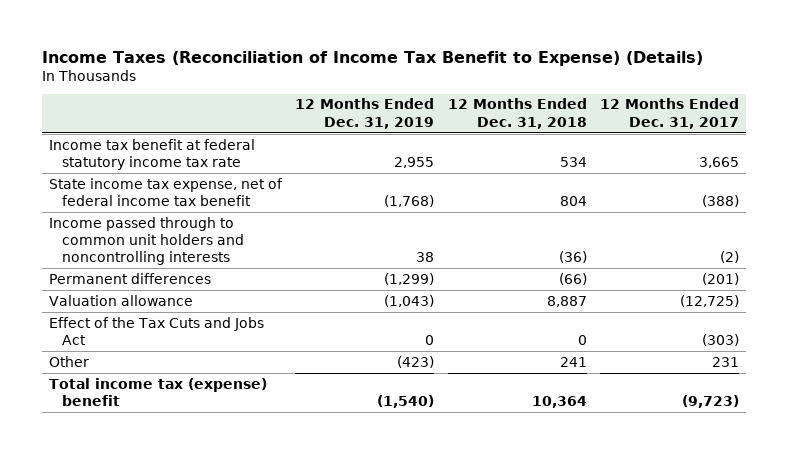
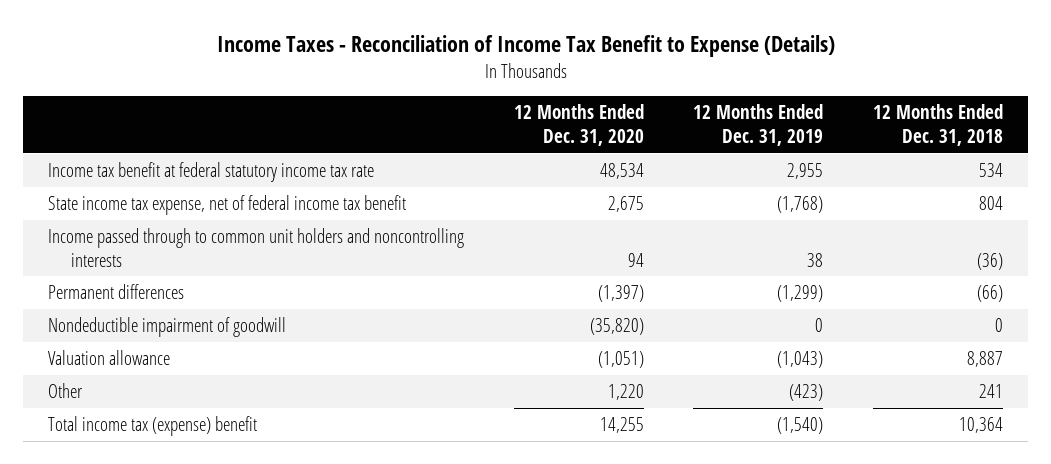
[42,50,704,66] Income Taxes (Reconciliation of Income Tax Benefit to Expense) (Details) -> [216,35,835,58] Income Taxes - Reconciliation of Income Tax Benefit to Expense (Details)
[600,98,740,129] 12 Months Ended Dec. 31, 2017 -> none
none -> [513,104,644,146] 12 Months Ended Dec. 31, 2020
none -> [48,317,287,338] Nondeductible impairment of goodwill
[48,316,264,345] Effect of the Tax Cuts and Jobs Act -> none

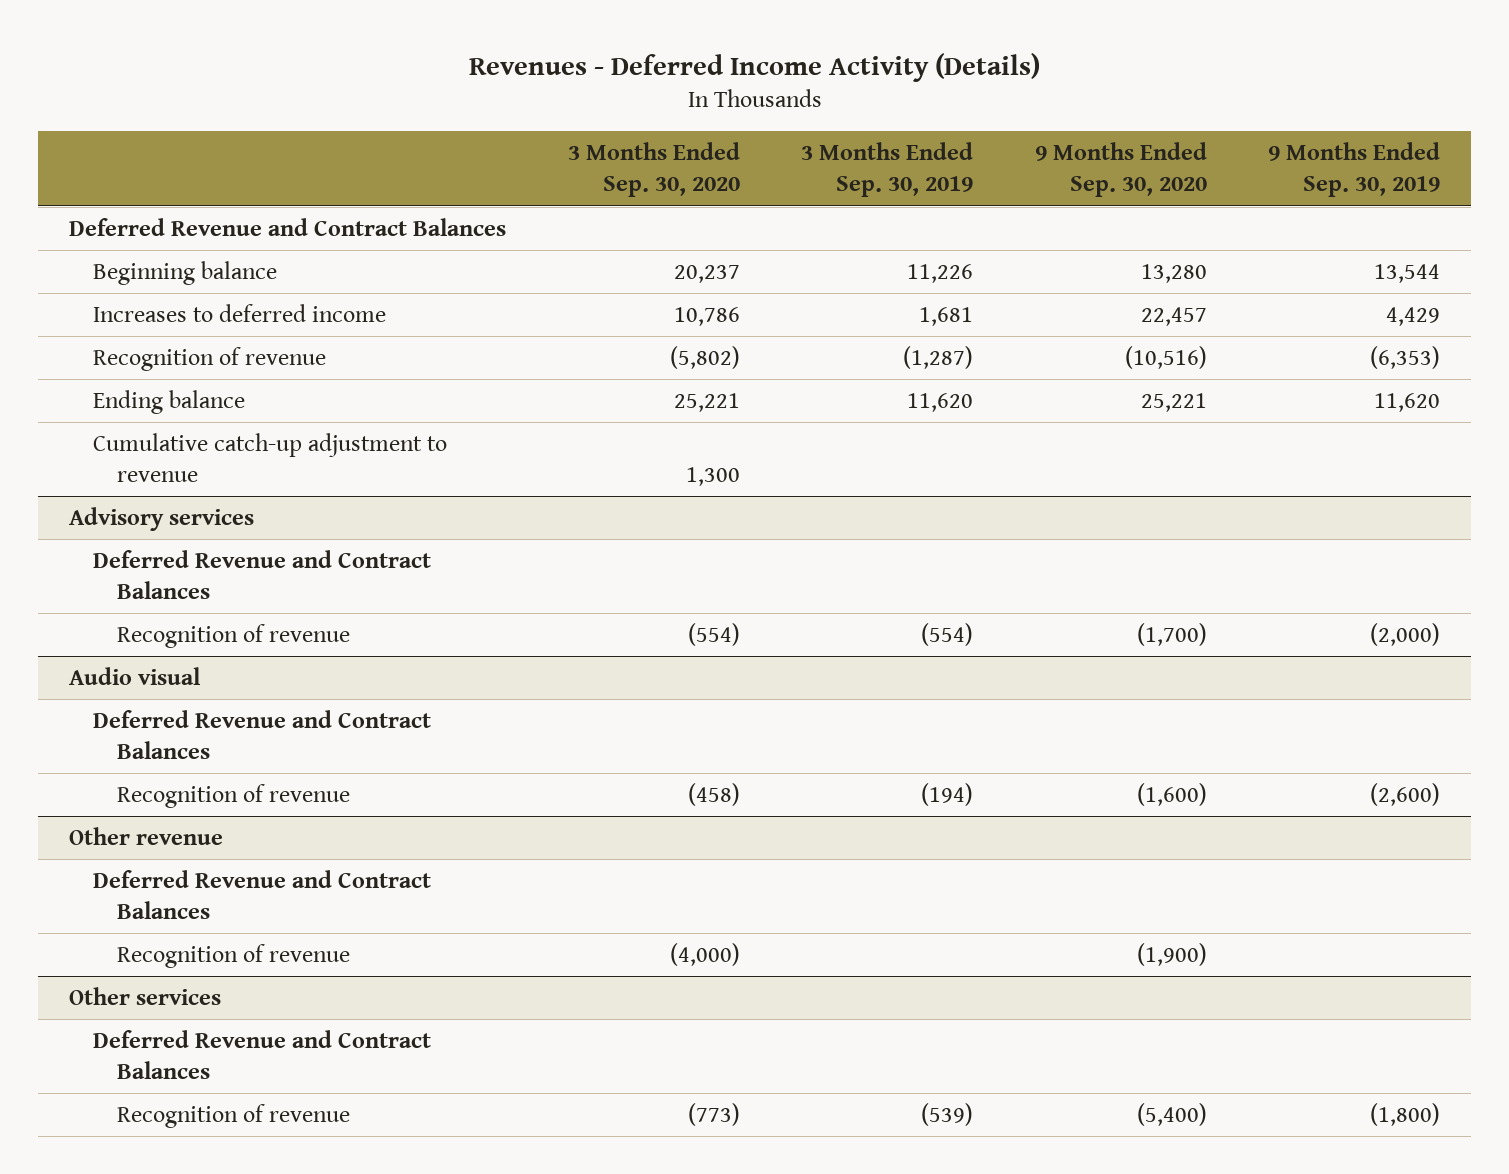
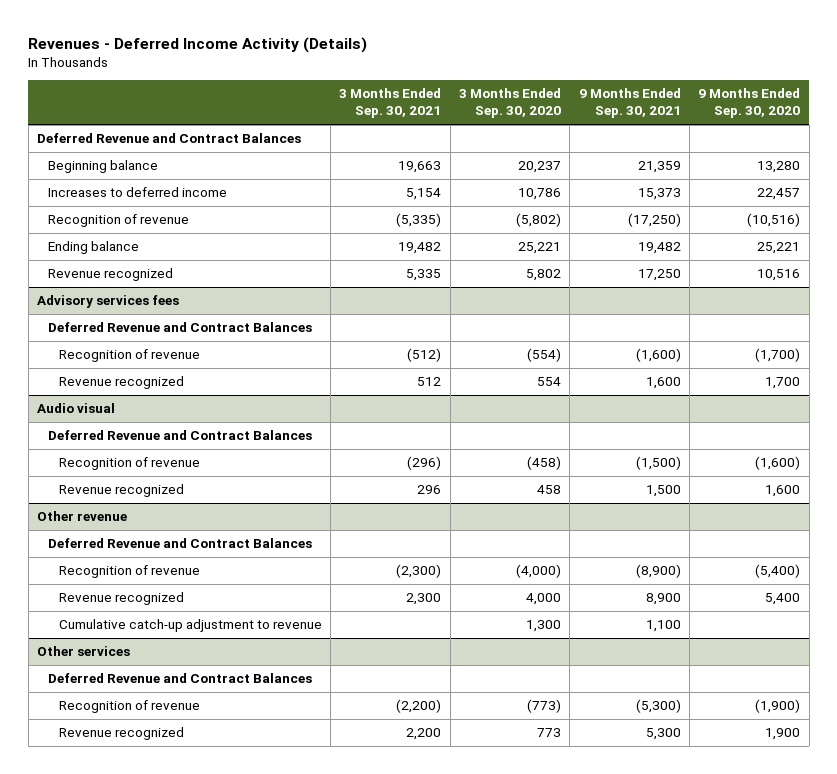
[801,142,974,198] 3 Months Ended Sep. 30, 2019 -> none
[1268,142,1441,198] 9 Months Ended Sep. 30, 2019 -> none
none -> [339,88,442,119] 3 Months Ended Sep. 30, 2021
none -> [578,88,681,119] 9 Months Ended Sep. 30, 2021
[93,433,448,482] Cumulative catch-up adjustment to revenue -> none
none -> [47,268,173,282] Revenue recognized
[69,507,255,532] Advisory services -> [37,295,180,309] Advisory services fees
none -> [58,376,184,390] Revenue recognized
none -> [58,484,184,498] Revenue recognized
[1136,943,1207,967] (1,900) -> [755,564,801,579] (5,400)
none -> [58,592,184,606] Revenue recognized
none -> [58,619,322,633] Cumulative catch-up adjustment to revenue
[1136,1103,1207,1127] (5,400) -> [755,699,801,714] (1,900)
none -> [58,727,184,741] Revenue recognized

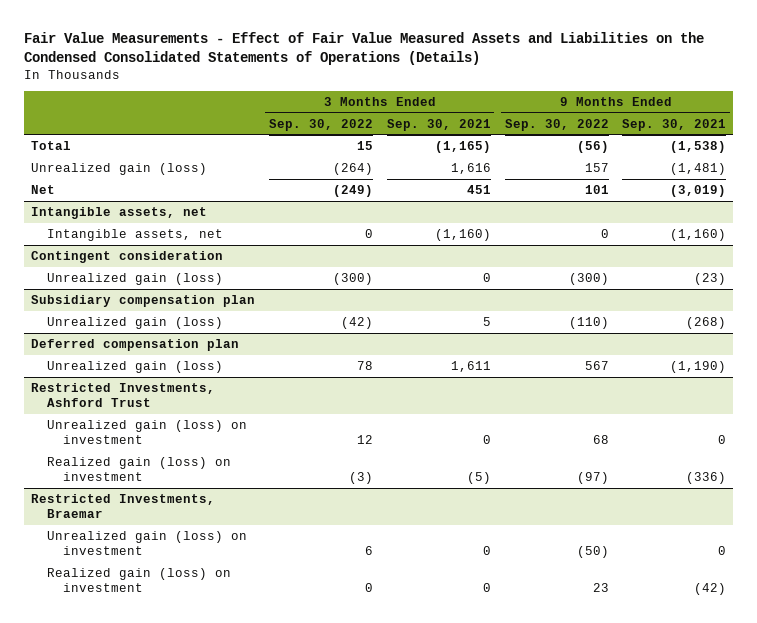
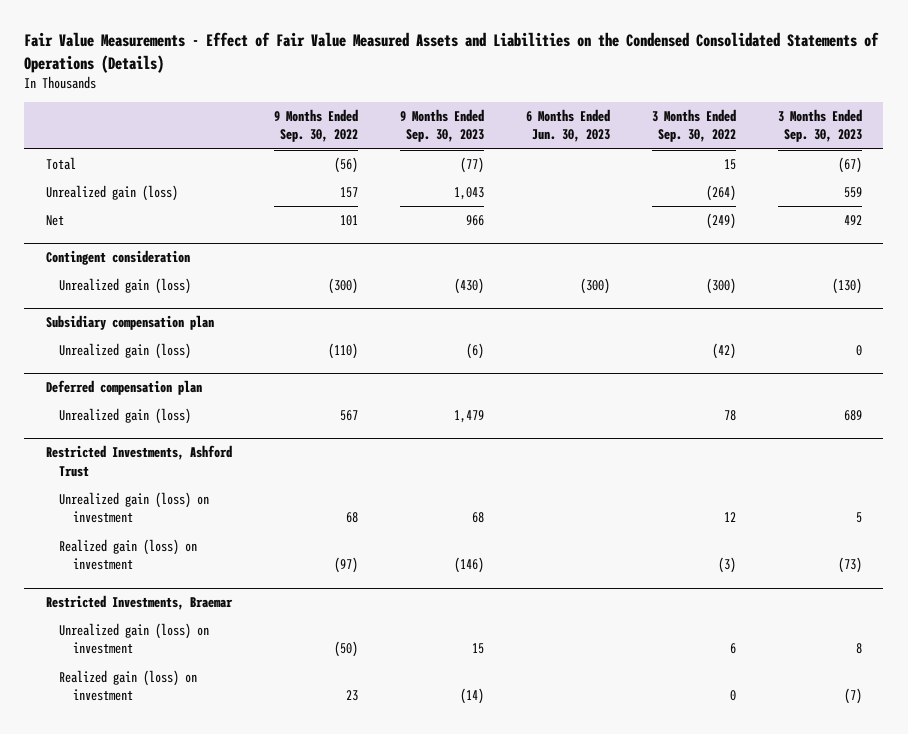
[386,118,491,131] Sep. 30, 2021 -> none
[622,118,727,131] Sep. 30, 2021 -> none
none -> [399,108,484,143] 9 Months Ended Sep. 30, 2023
none -> [525,108,610,143] 6 Months Ended Jun. 30, 2023
none -> [778,108,863,143] 3 Months Ended Sep. 30, 2023
[30,206,207,219] Intangible assets, net -> none
[46,228,223,241] Intangible assets, net -> none

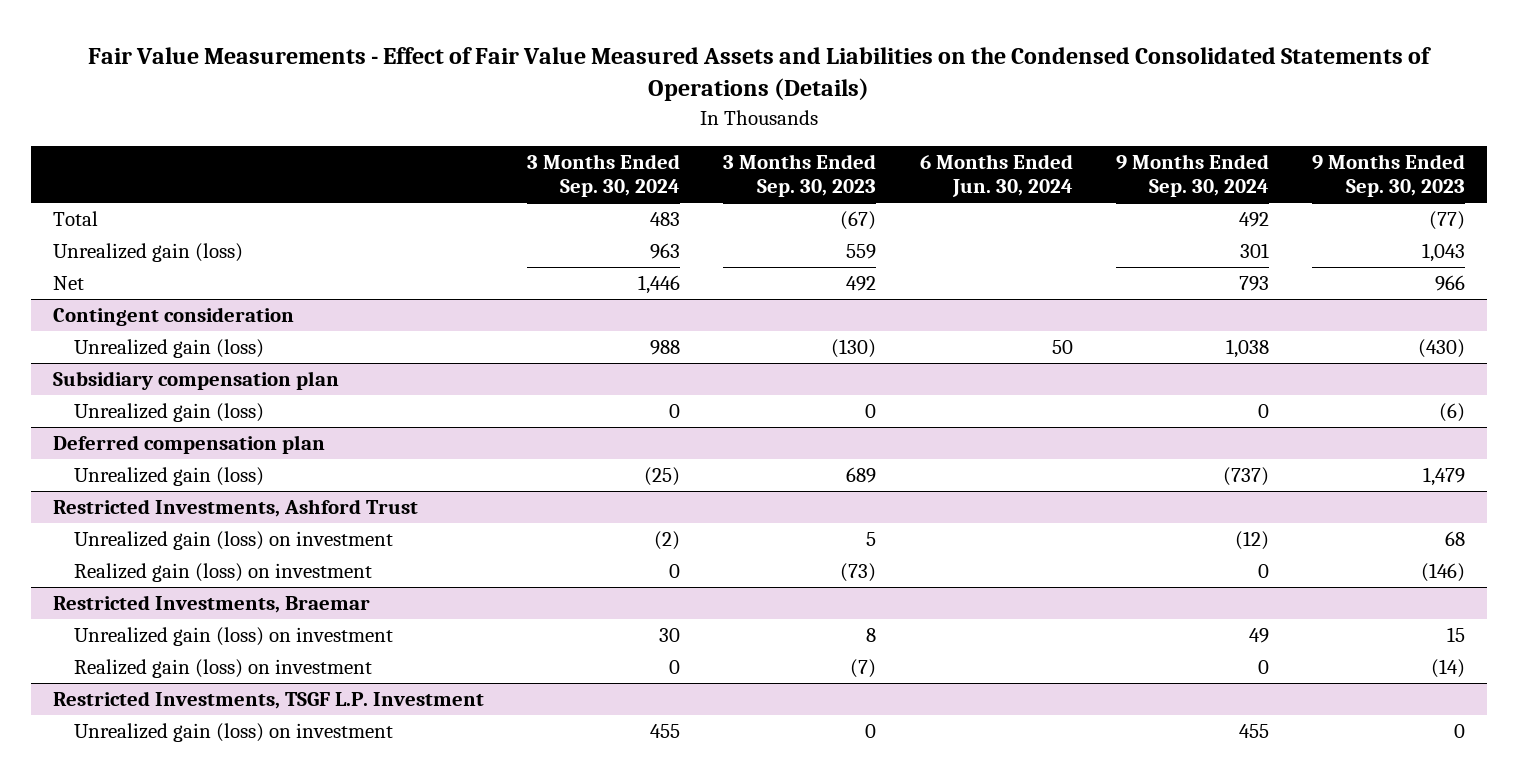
[273,108,358,143] 9 Months Ended Sep. 30, 2022 -> none
[525,108,610,143] 6 Months Ended Jun. 30, 2023 -> none
[652,108,737,143] 3 Months Ended Sep. 30, 2022 -> none
none -> [527,153,681,198] 3 Months Ended Sep. 30, 2024
none -> [919,153,1073,198] 6 Months Ended Jun. 30, 2024
none -> [1115,153,1269,198] 9 Months Ended Sep. 30, 2024
none -> [52,691,484,710] Restricted Investments, TSGF L.P. Investment
none -> [73,723,393,743] Unrealized gain (loss) on investment

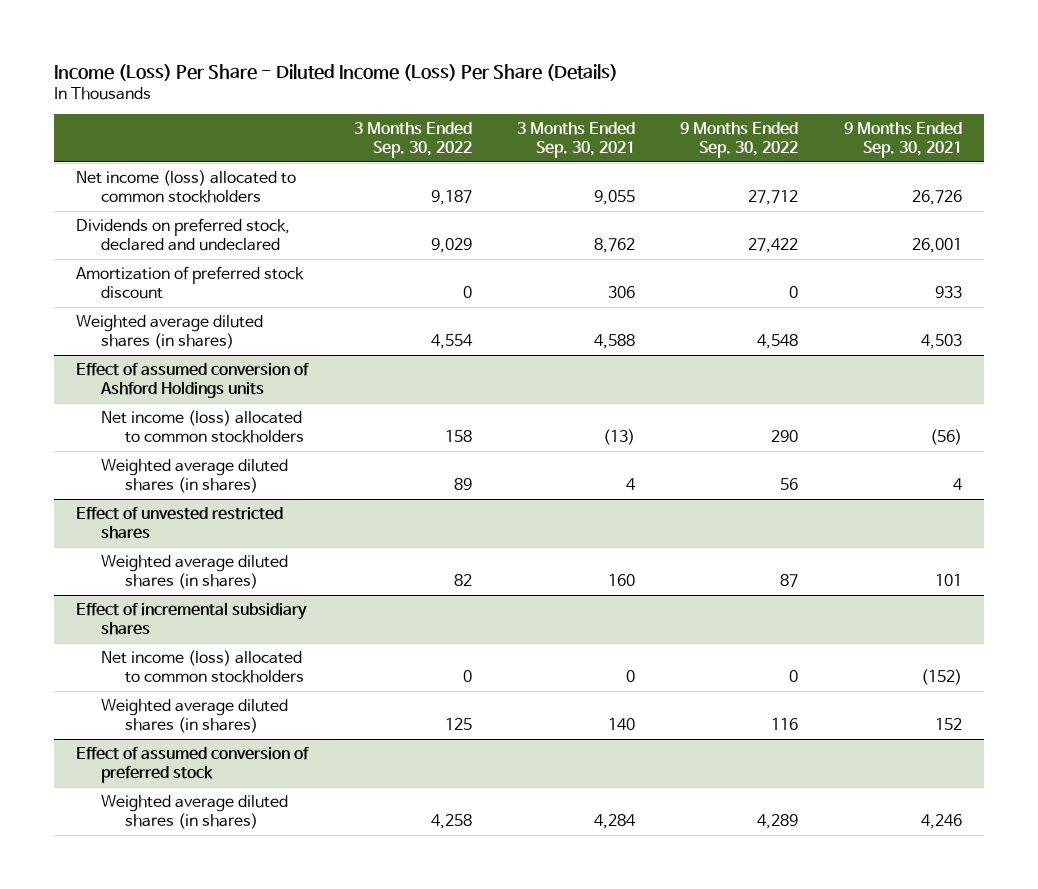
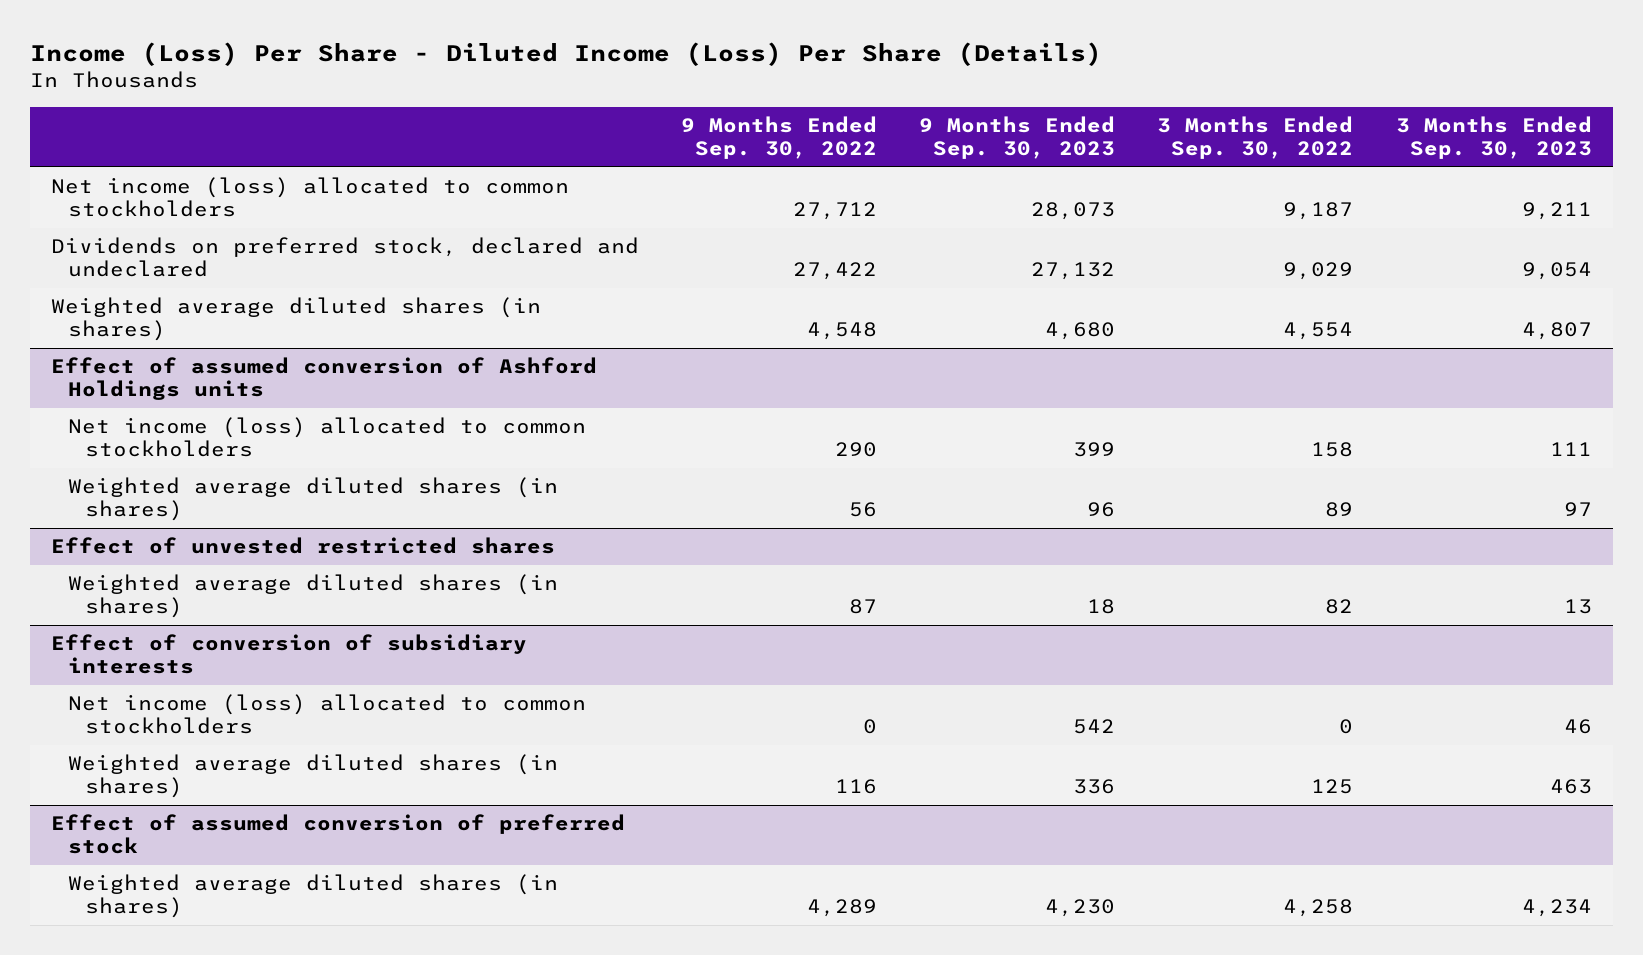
[516,121,635,159] 3 Months Ended Sep. 30, 2021 -> none
[843,121,962,159] 9 Months Ended Sep. 30, 2021 -> none
none -> [919,116,1116,160] 9 Months Ended Sep. 30, 2023
none -> [1395,116,1592,160] 3 Months Ended Sep. 30, 2023
[76,265,305,300] Amortization of preferred stock discount -> none
[76,601,308,636] Effect of incremental subsidiary shares -> [50,634,527,675] Effect of conversion of subsidiary interests

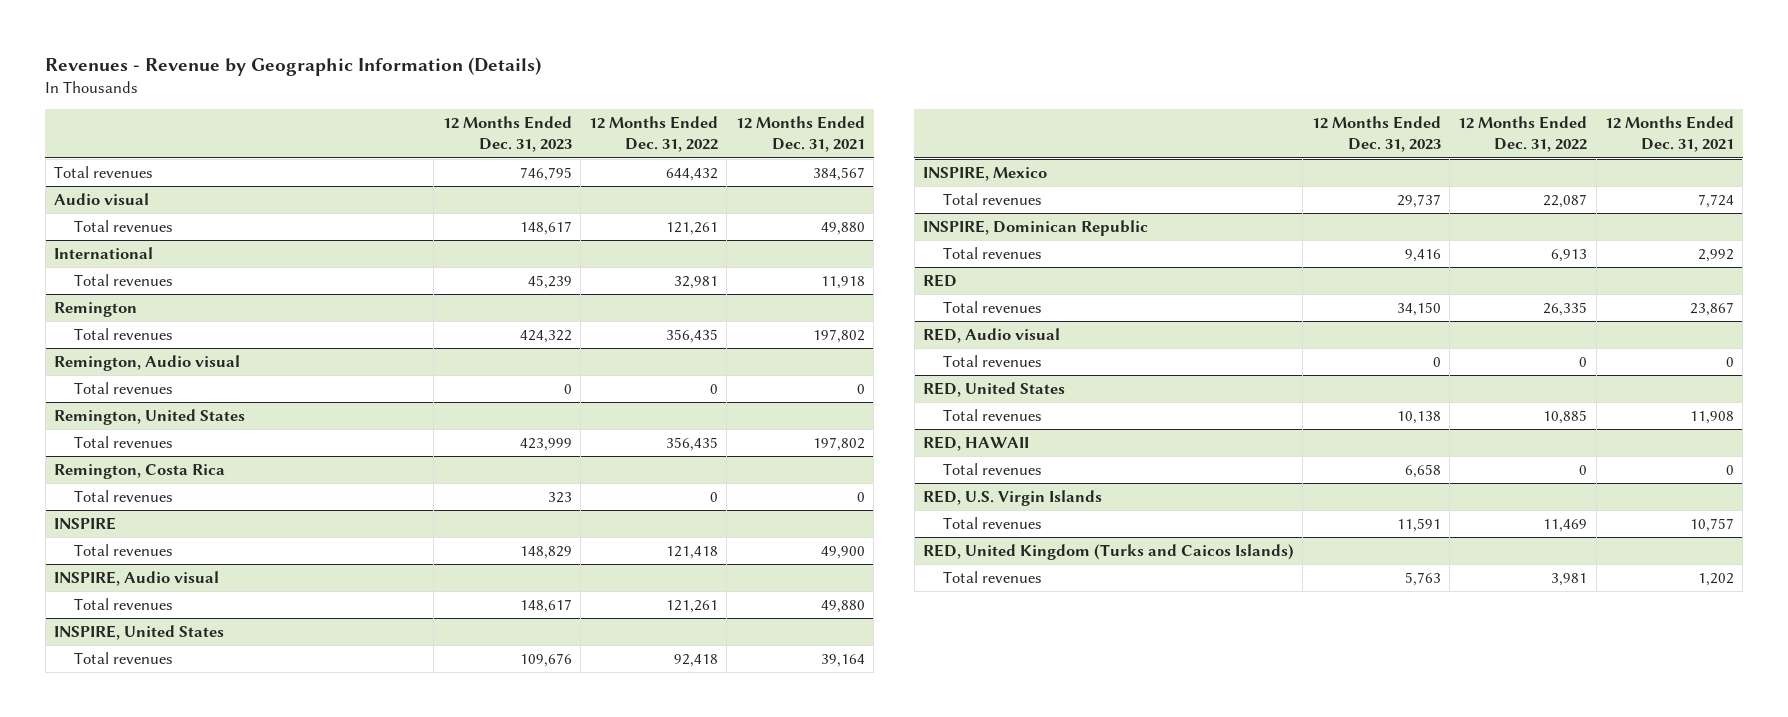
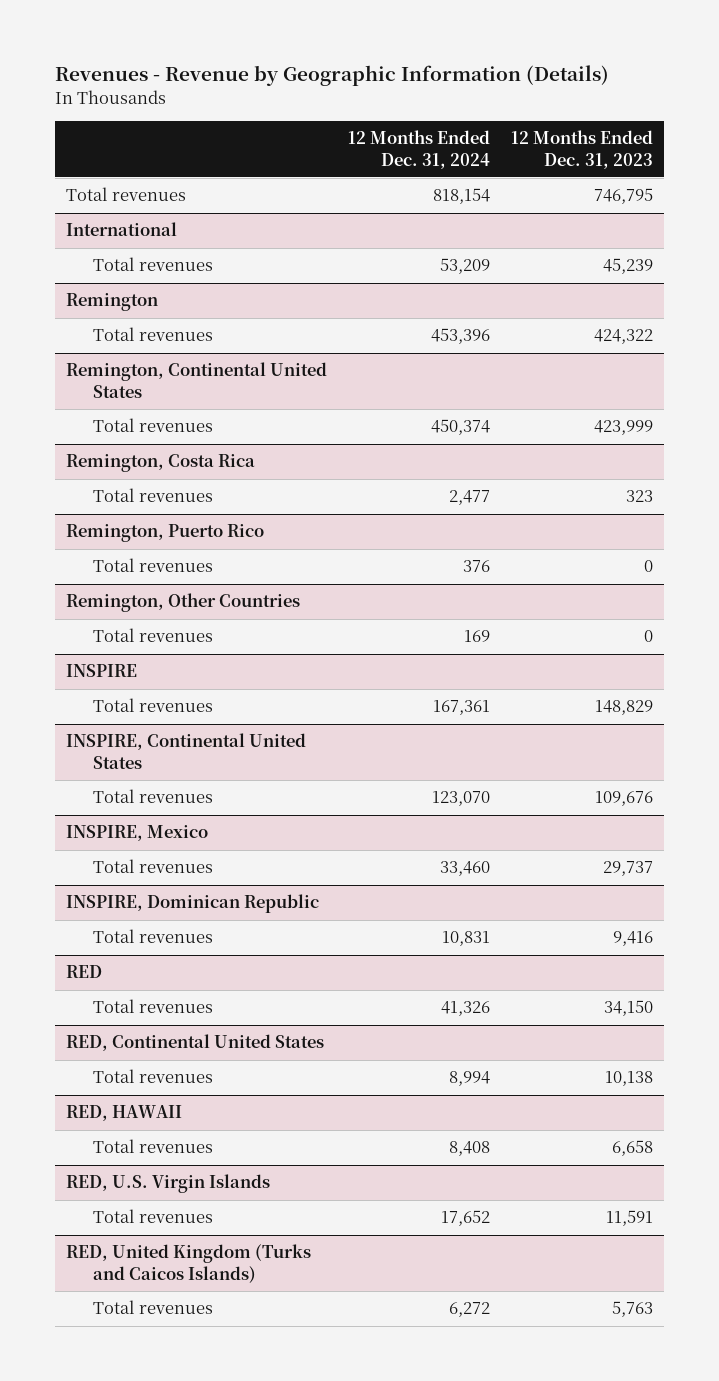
[589,116,719,153] 12 Months Ended Dec. 31, 2022 -> none
[735,116,865,153] 12 Months Ended Dec. 31, 2021 -> none
none -> [348,130,491,169] 12 Months Ended Dec. 31, 2024
[54,192,150,205] Audio visual -> none
[74,219,174,232] Total revenues -> none
[54,354,241,371] Remington, Audio visual -> none
[74,381,174,394] Total revenues -> none
[54,408,246,425] Remington, United States -> [65,362,327,398] Remington, Continental United States
none -> [65,524,264,543] Remington, Puerto Rico
none -> [92,558,213,573] Total revenues
none -> [65,593,300,613] Remington, Other Countries
none -> [92,628,213,643] Total revenues
[54,570,220,586] INSPIRE, Audio visual -> none
[74,597,174,610] Total revenues -> none
[54,624,225,640] INSPIRE, United States -> [65,733,306,769] INSPIRE, Continental United States
[923,327,1061,343] RED, Audio visual -> none
[943,354,1043,367] Total revenues -> none
[923,381,1066,397] RED, United States -> [65,1034,324,1052] RED, Continental United States

